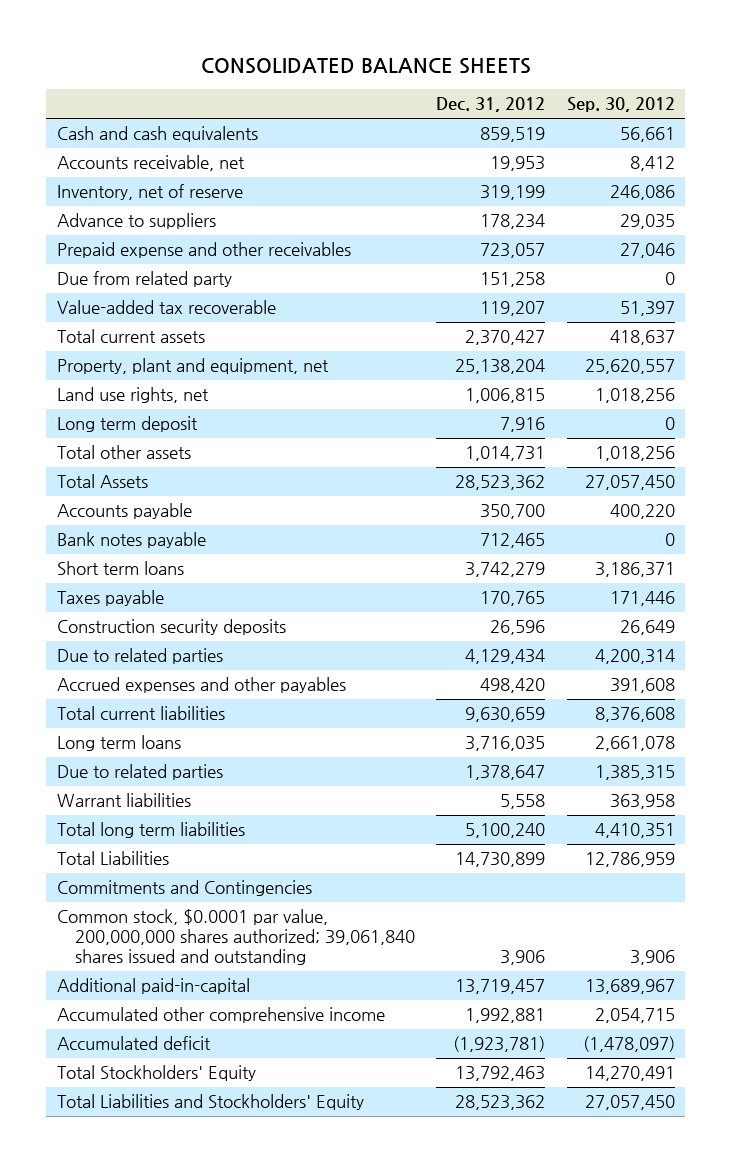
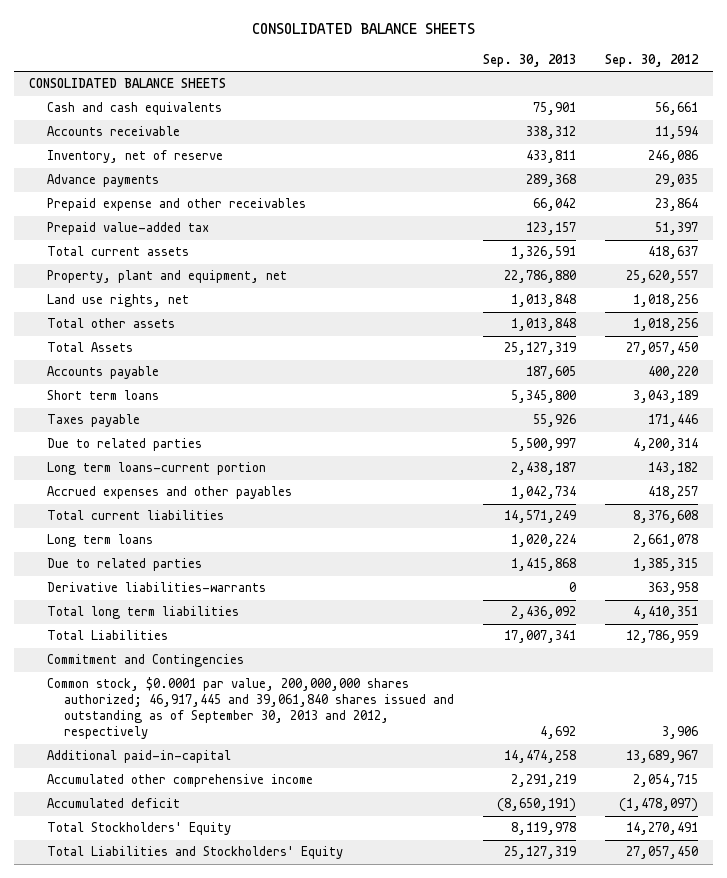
[436,97,546,113] Dec. 31, 2012 -> none
none -> [483,53,577,67] Sep. 30, 2013
none -> [29,78,227,89] CONSOLIDATED BALANCE SHEETS
[56,155,245,172] Accounts receivable, net -> [46,126,180,137] Accounts receivable
[629,156,675,172] 8,412 -> [655,126,699,140] 11,594
[56,271,232,288] Due from related party -> none
[56,213,216,230] Advance to suppliers -> [46,174,159,188] Advance payments
[619,243,675,259] 27,046 -> [655,198,699,212] 23,864
[56,300,276,315] Value-added tax recoverable -> [46,222,209,236] Prepaid value-added tax
[56,416,198,433] Long term deposit -> none
[56,532,206,549] Bank notes payable -> none
[594,562,675,578] 3,186,371 -> [633,390,699,404] 3,043,189
[56,619,286,636] Construction security deposits -> none
none -> [46,462,266,476] Long term loans-current portion
[609,678,675,694] 391,608 -> [648,486,699,500] 418,257
[56,793,191,808] Warrant liabilities -> [46,582,266,593] Derivative liabilities-warrants
[56,880,312,897] Commitments and Contingencies -> [46,654,244,668] Commitment and Contingencies
[56,909,416,965] Common stock, $0.0001 par value, 200,000,000 shares authorized; 39,061,840 shares issued and outstanding -> [46,677,455,740] Common stock, $0.0001 par value, 200,000,000 shares authorized; 46,917,445 and 39,061,840 shares issued and outstanding as of September 30, 2013 and 2012, respectively

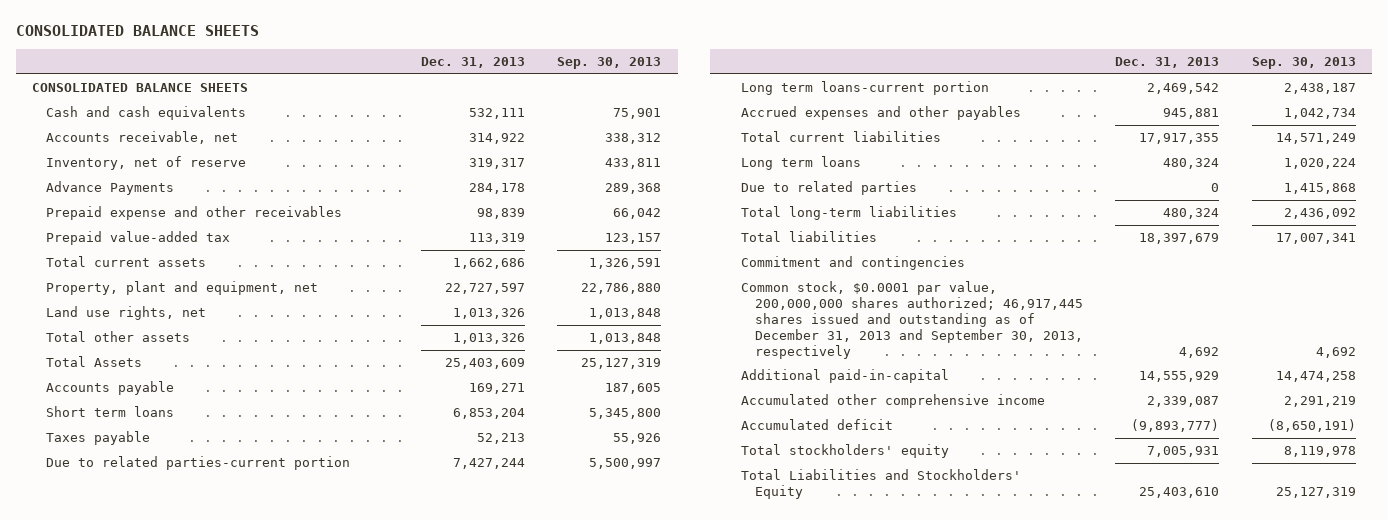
[605,53,700,67] Sep. 30, 2012 -> none
none -> [420,57,525,69] Dec. 31, 2013
[46,126,180,137] Accounts receivable -> [46,131,239,145] Accounts receivable, net
[46,174,159,188] Advance payments -> [46,181,175,196] Advance Payments
[46,438,202,452] Due to related parties -> [46,456,351,471] Due to related parties-current portion
[46,582,266,593] Derivative liabilities-warrants -> none
[46,606,239,620] Total long term liabilities -> [740,206,957,221] Total long-term liabilities
[46,630,168,641] Total Liabilities -> [740,231,877,243] Total liabilities
[46,654,244,668] Commitment and Contingencies -> [740,256,965,271] Commitment and contingencies
[46,677,455,740] Common stock, $0.0001 par value, 200,000,000 shares authorized; 46,917,445 and 39,061,840 shares issued and outstanding as of September 30, 2013 and 2012, respectively -> [740,281,1083,359] Common stock, $0.0001 par value, 200,000,000 shares authorized; 46,917,445 shares issued and outstanding as of December 31, 2013 and September 30, 2013, respectively
[46,822,231,836] Total Stockholders' Equity -> [740,444,949,459] Total stockholders' equity

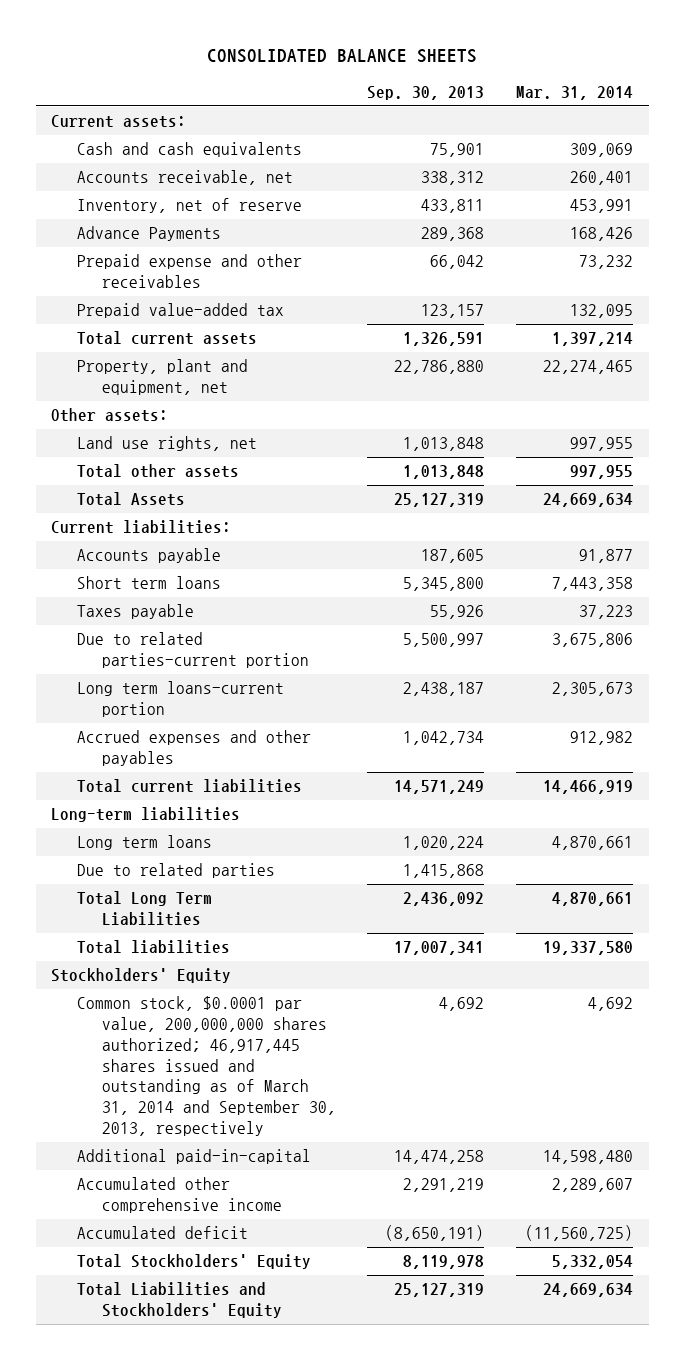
[420,57,525,69] Dec. 31, 2013 -> none
none -> [515,86,633,101] Mar. 31, 2014
[32,83,249,93] CONSOLIDATED BALANCE SHEETS -> none
none -> [51,115,187,129] Current assets:
none -> [51,408,169,423] Other assets:
none -> [51,520,232,535] Current liabilities:
none -> [51,807,241,823] Long-term liabilities
[740,206,957,221] Total long-term liabilities -> [76,891,212,927] Total Long Term Liabilities
[740,256,965,271] Commitment and contingencies -> none
none -> [51,968,232,984] Stockholders' Equity
[740,281,1083,359] Common stock, $0.0001 par value, 200,000,000 shares authorized; 46,917,445 shares issued and outstanding as of December 31, 2013 and September 30, 2013, respectively -> [76,996,336,1136] Common stock, $0.0001 par value, 200,000,000 shares authorized; 46,917,445 shares issued and outstanding as of March 31, 2014 and September 30, 2013, respectively
[740,444,949,459] Total stockholders' equity -> [76,1254,311,1270] Total Stockholders' Equity

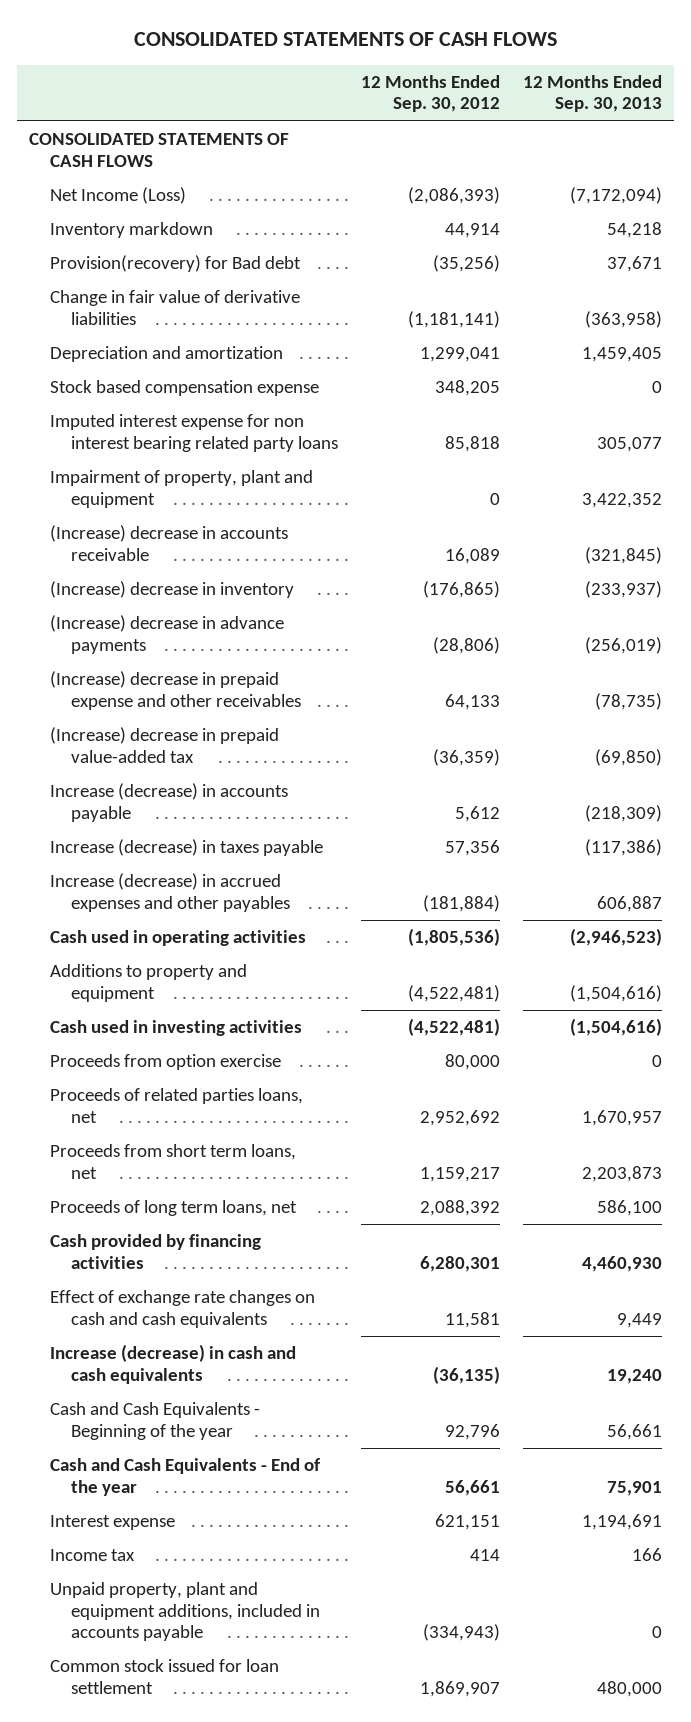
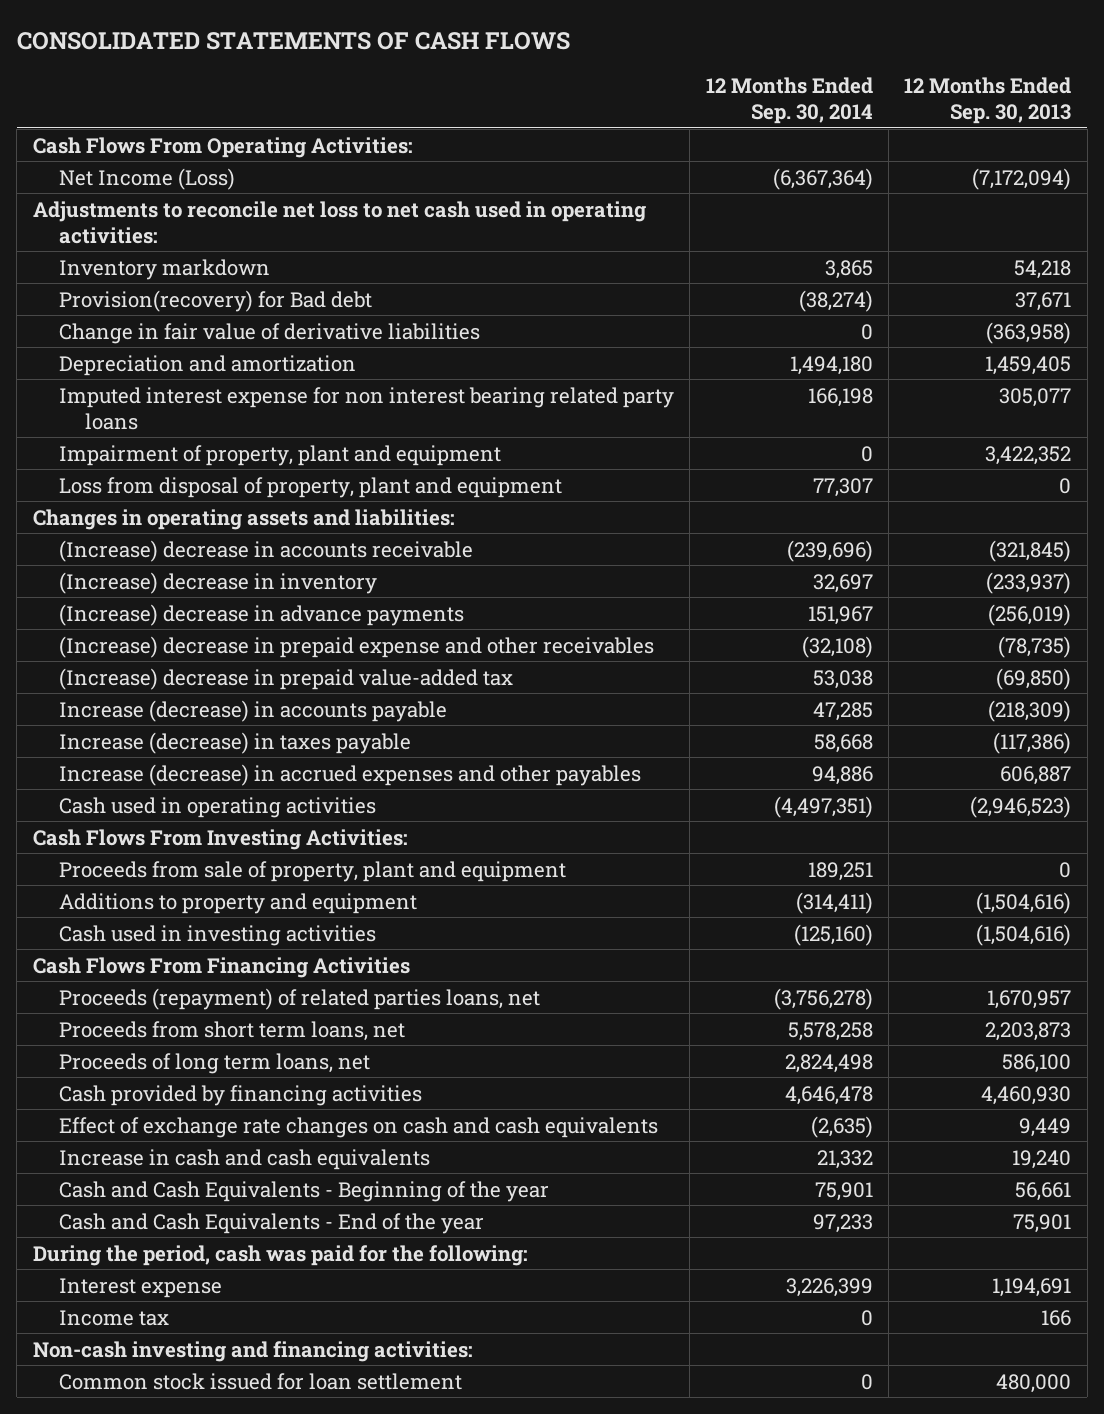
[361,74,501,113] 12 Months Ended Sep. 30, 2012 -> none
none -> [705,77,873,124] 12 Months Ended Sep. 30, 2014
[28,133,289,167] CONSOLIDATED STATEMENTS OF CASH FLOWS -> none
none -> [32,136,413,158] Cash Flows From Operating Activities:
none -> [32,200,646,244] Adjustments to reconcile net loss to net cash used in operating activities:
[49,380,319,397] Stock based compensation expense -> none
none -> [58,476,562,498] Loss from disposal of property, plant and equipment
none -> [32,508,455,530] Changes in operating assets and liabilities:
none -> [32,828,408,850] Cash Flows From Investing Activities:
none -> [58,860,566,882] Proceeds from sale of property, plant and equipment
[49,1054,281,1071] Proceeds from option exercise -> none
none -> [32,956,410,978] Cash Flows From Financing Activities
[49,1088,303,1123] Proceeds of related parties loans, net -> [58,987,540,1010] Proceeds (repayment) of related parties loans, net
[49,1344,296,1384] Increase (decrease) in cash and cash equivalents -> [58,1148,430,1170] Increase in cash and cash equivalents
none -> [32,1244,528,1266] During the period, cash was paid for the following:
[49,1582,320,1642] Unpaid property, plant and equipment additions, included in accounts payable -> none
none -> [32,1340,473,1362] Non-cash investing and financing activities:

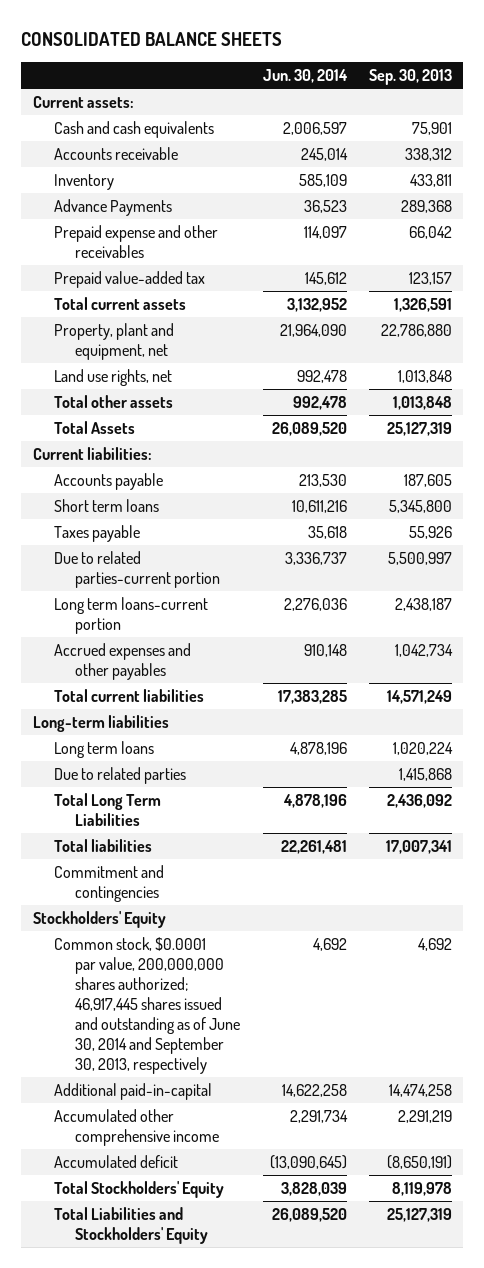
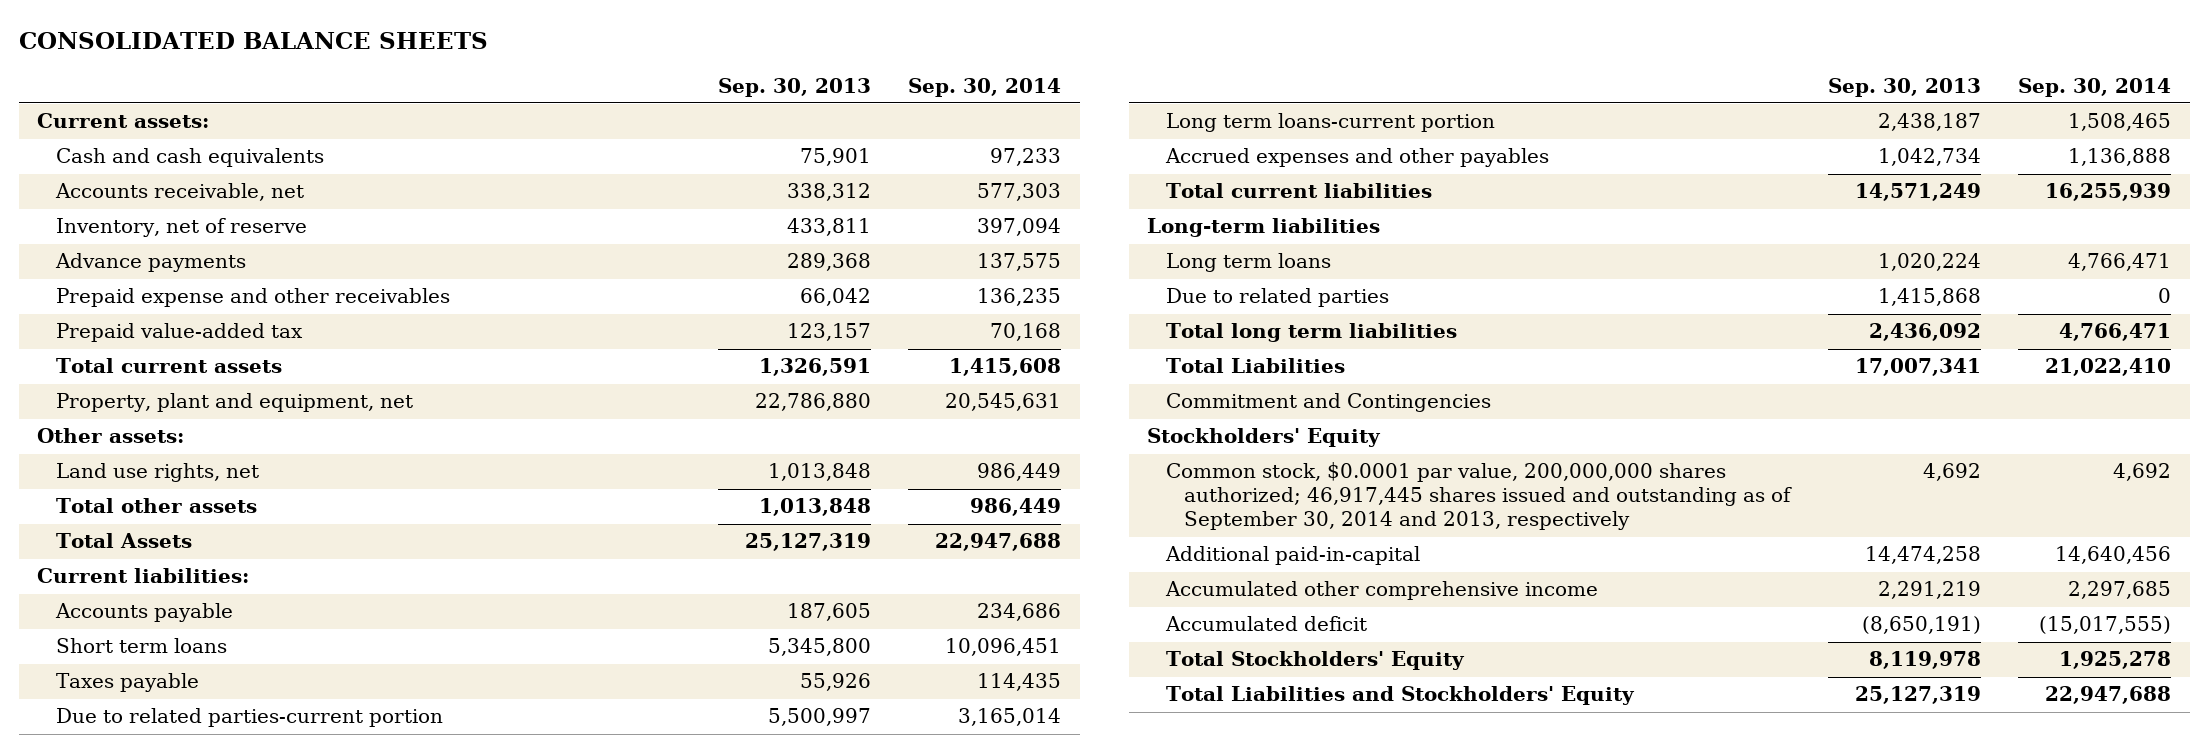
[262,69,348,84] Jun. 30, 2014 -> none
none -> [908,77,1062,97] Sep. 30, 2014
[53,146,178,160] Accounts receivable -> [54,183,304,202] Accounts receivable, net
[53,173,114,190] Inventory -> [55,218,307,238] Inventory, net of reserve
[53,198,172,216] Advance Payments -> [54,253,246,273] Advance payments
none -> [37,428,185,444] Other assets:
[53,792,161,826] Total Long Term Liabilities -> [1165,323,1457,343] Total long term liabilities
[53,838,152,852] Total liabilities -> [1165,358,1345,374] Total Liabilities
[53,864,164,902] Commitment and contingencies -> [1165,393,1491,413] Commitment and Contingencies
[53,936,241,1074] Common stock, $0.0001 par value, 200,000,000 shares authorized; 46,917,445 shares issued and outstanding as of June 30, 2014 and September 30, 2013, respectively -> [1165,462,1793,531] Common stock, $0.0001 par value, 200,000,000 shares authorized; 46,917,445 shares issued and outstanding as of September 30, 2014 and 2013, respectively

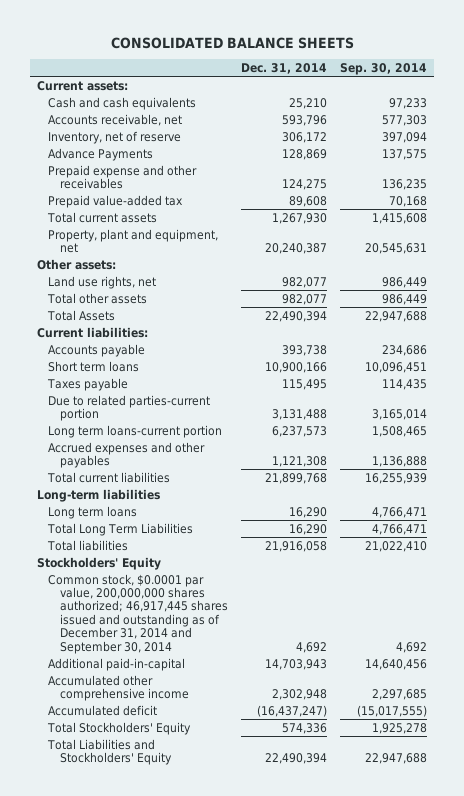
[717,77,871,97] Sep. 30, 2013 -> none
none -> [240,62,327,74] Dec. 31, 2014
[54,253,246,273] Advance payments -> [48,147,154,161] Advance Payments
[1165,288,1389,308] Due to related parties -> none
[1165,393,1491,413] Commitment and Contingencies -> none
[1165,323,1457,343] Total long term liabilities -> [47,522,194,536] Total Long Term Liabilities
[1165,358,1345,374] Total Liabilities -> [47,539,129,551] Total liabilities
[1165,462,1793,531] Common stock, $0.0001 par value, 200,000,000 shares authorized; 46,917,445 shares issued and outstanding as of September 30, 2014 and 2013, respectively -> [48,573,228,654] Common stock, $0.0001 par value, 200,000,000 shares authorized; 46,917,445 shares issued and outstanding as of December 31, 2014 and September 30, 2014

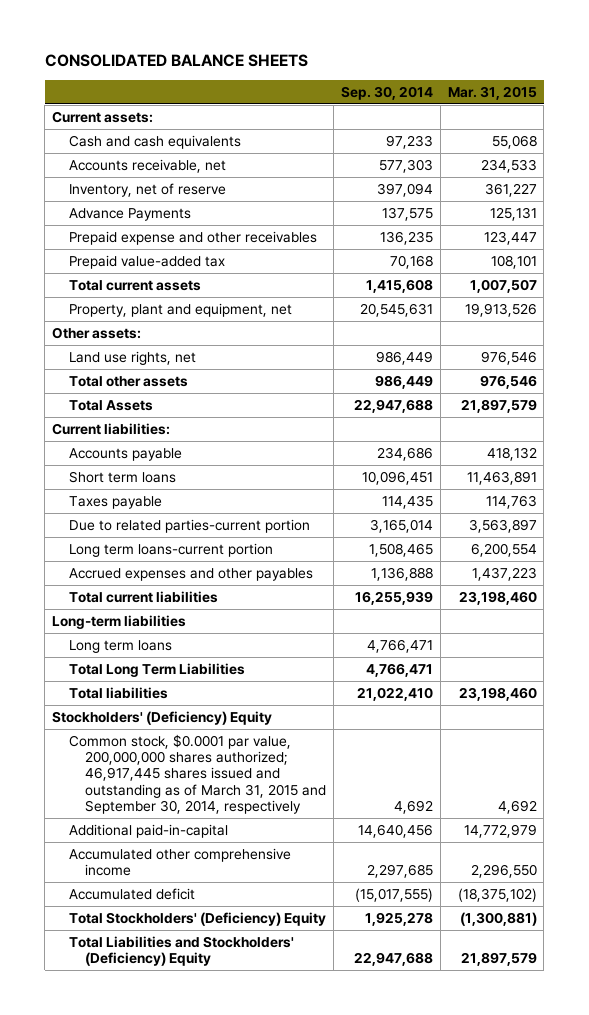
[240,62,327,74] Dec. 31, 2014 -> none
none -> [447,85,537,100] Mar. 31, 2015
[36,556,161,570] Stockholders' Equity -> [52,710,273,725] Stockholders' (Deficiency) Equity
[48,573,228,654] Common stock, $0.0001 par value, 200,000,000 shares authorized; 46,917,445 shares issued and outstanding as of December 31, 2014 and September 30, 2014 -> [68,733,327,815] Common stock, $0.0001 par value, 200,000,000 shares authorized; 46,917,445 shares issued and outstanding as of March 31, 2015 and September 30, 2014, respectively
[47,721,192,735] Total Stockholders' Equity -> [68,911,326,926] Total Stockholders' (Deficiency) Equity
[47,738,172,765] Total Liabilities and Stockholders' Equity -> [68,935,294,967] Total Liabilities and Stockholders' (Deficiency) Equity

